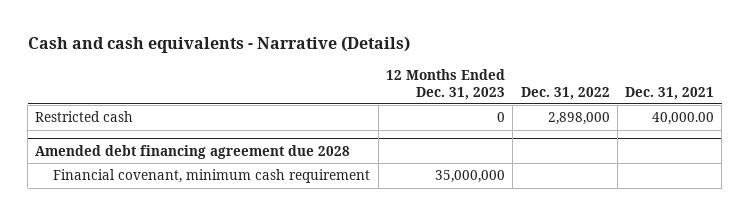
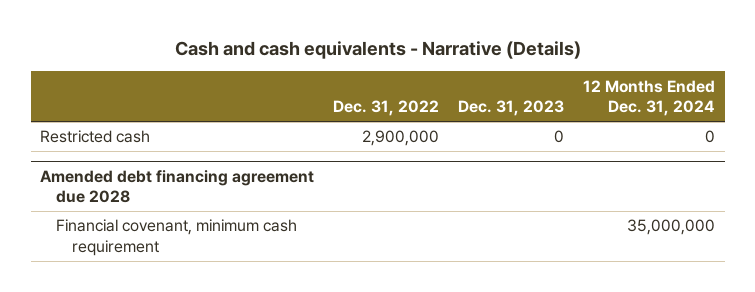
[385,68,505,100] 12 Months Ended Dec. 31, 2023 -> none
[625,86,715,100] Dec. 31, 2021 -> none
none -> [458,100,565,117] Dec. 31, 2023
none -> [583,79,716,117] 12 Months Ended Dec. 31, 2024
[547,112,610,126] 2,898,000 -> [362,130,440,147] 2,900,000

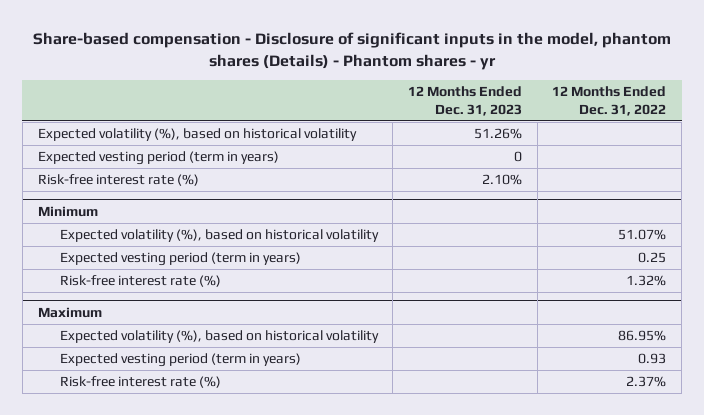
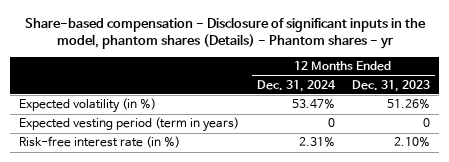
[552,86,667,116] 12 Months Ended Dec. 31, 2022 -> none
none -> [256,79,336,92] Dec. 31, 2024
[37,128,357,142] Expected volatility (%), based on historical volatility -> [18,98,156,114] Expected volatility (in %)
[37,206,98,218] Minimum -> none
[59,229,379,243] Expected volatility (%), based on historical volatility -> none
[59,252,301,267] Expected vesting period (term in years) -> none
[59,275,221,288] Risk-free interest rate (%) -> none
[37,307,102,319] Maximum -> none
[59,330,379,344] Expected volatility (%), based on historical volatility -> none
[59,353,301,368] Expected vesting period (term in years) -> none
[59,376,221,389] Risk-free interest rate (%) -> none
[37,174,199,187] Risk-free interest rate (%) -> [18,136,180,149] Risk-free interest rate (in %)

